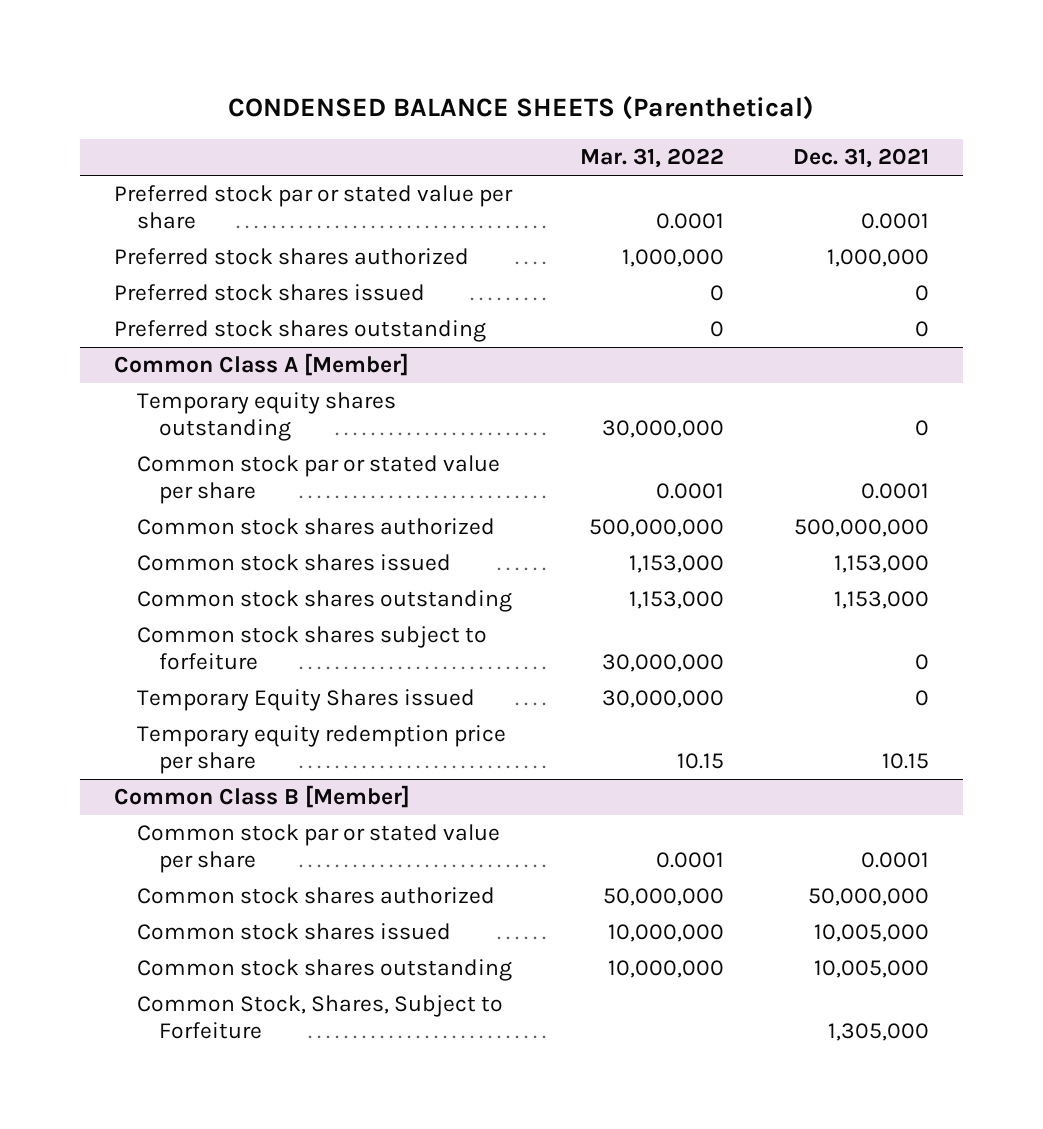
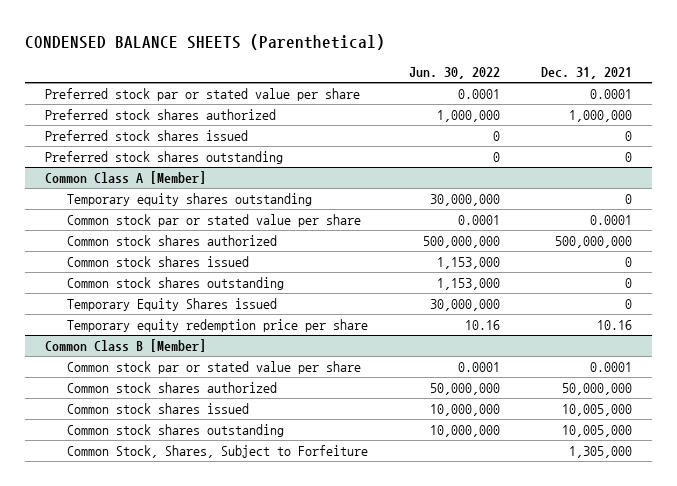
[580,148,725,169] Mar. 31, 2022 -> none
none -> [408,67,500,80] Jun. 30, 2022
[136,626,487,670] Common stock shares subject to forfeiture -> none
[833,555,929,574] 1,153,000 -> [624,257,632,268] 0
[833,591,929,610] 1,153,000 -> [624,278,632,289] 0
[881,752,929,769] 10.15 -> [596,320,632,331] 10.16

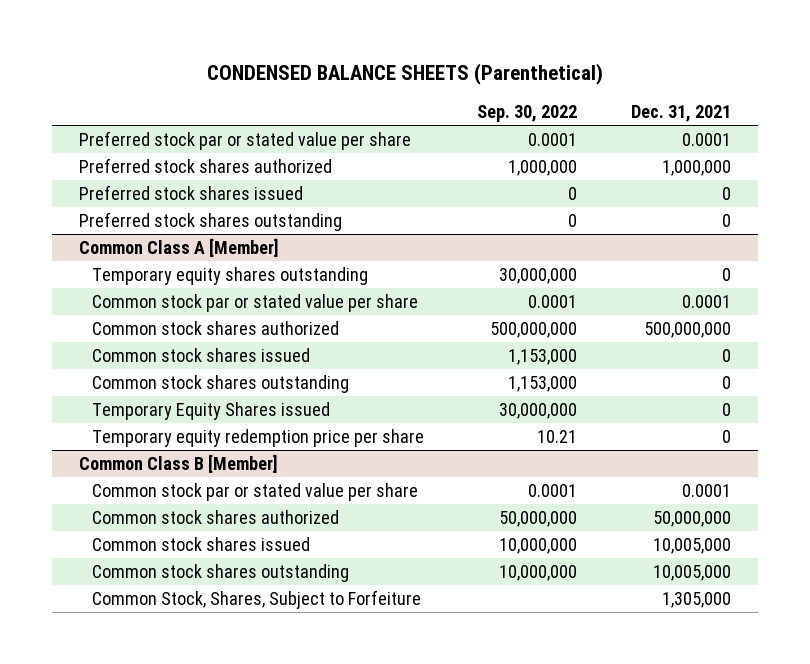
[408,67,500,80] Jun. 30, 2022 -> none
none -> [477,105,578,123] Sep. 30, 2022
[596,320,632,331] 10.16 -> [722,429,732,443] 0

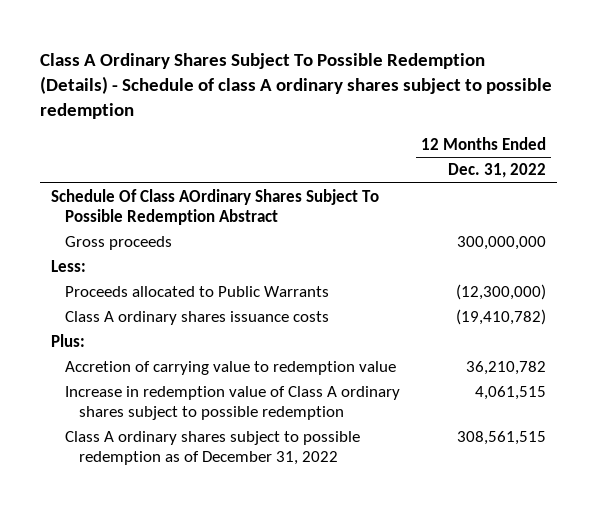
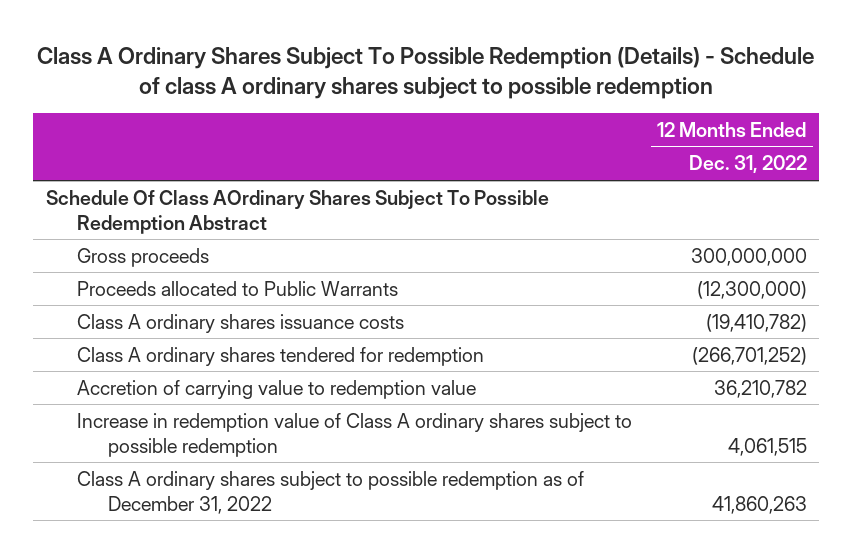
[50,259,86,272] Less: -> none
[50,333,85,347] Plus: -> none
none -> [76,346,484,366] Class A ordinary shares tendered for redemption
[457,430,547,445] 308,561,515 -> [711,495,807,514] 41,860,263

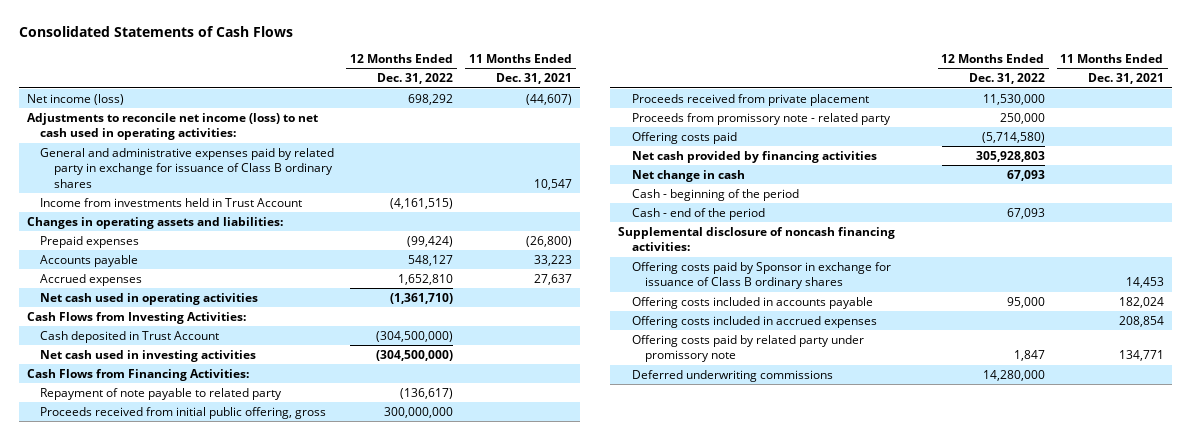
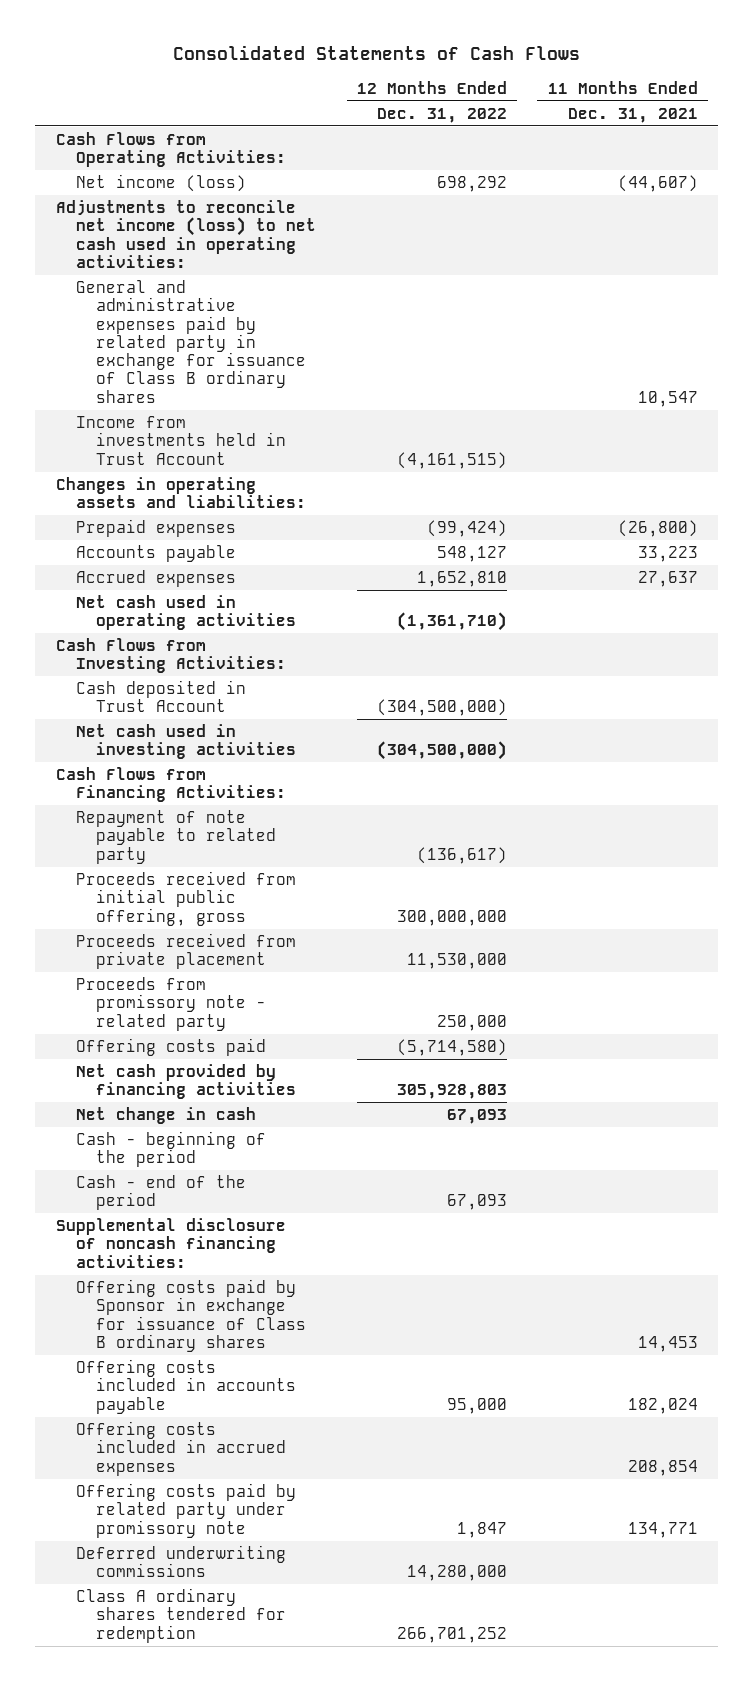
none -> [55,132,286,168] Cash Flows from Operating Activities:
none -> [75,1588,286,1643] Class A ordinary shares tendered for redemption

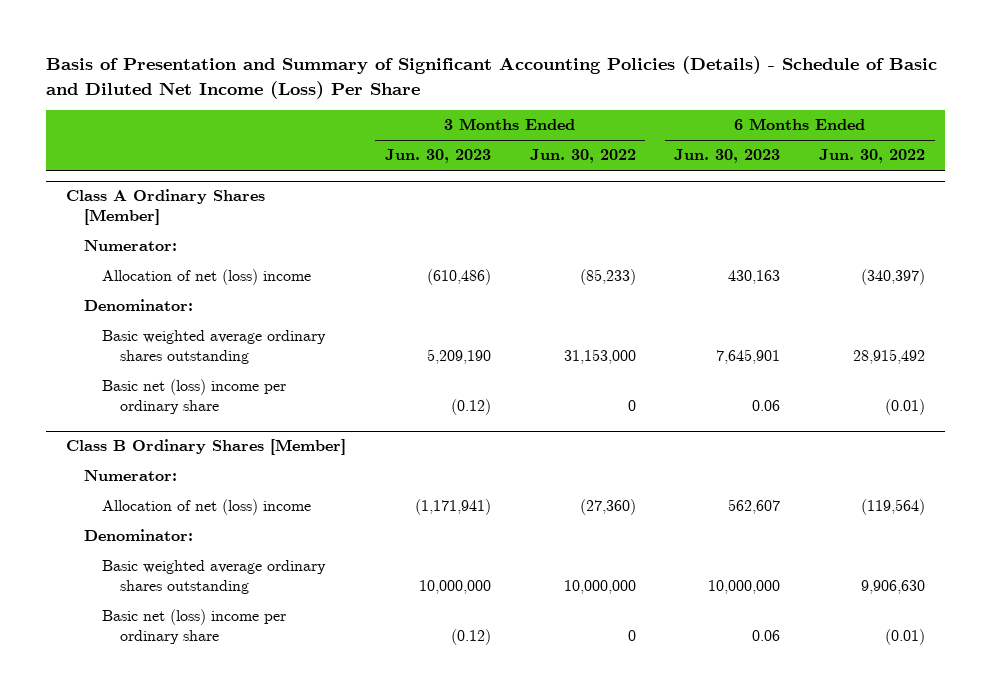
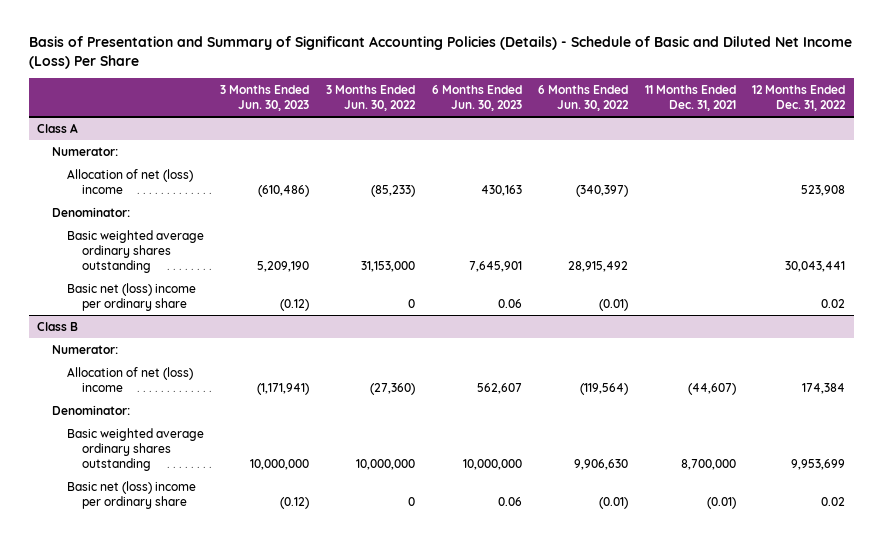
none -> [644,85,736,112] 11 Months Ended Dec. 31, 2021
none -> [752,85,847,112] 12 Months Ended Dec. 31, 2022
[65,189,265,226] Class A Ordinary Shares [Member] -> [36,122,78,133] Class A
[65,439,346,456] Class B Ordinary Shares [Member] -> [36,321,78,331] Class B

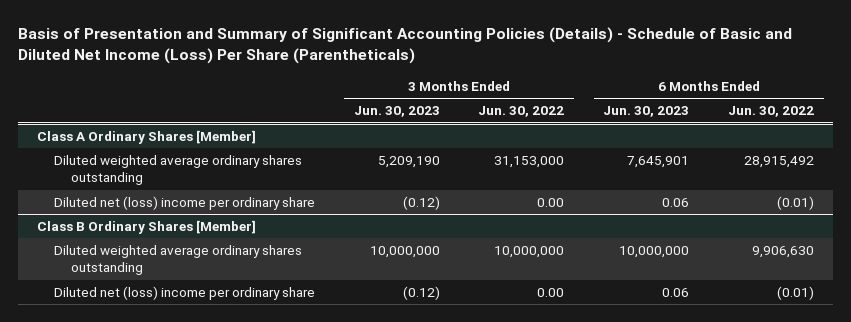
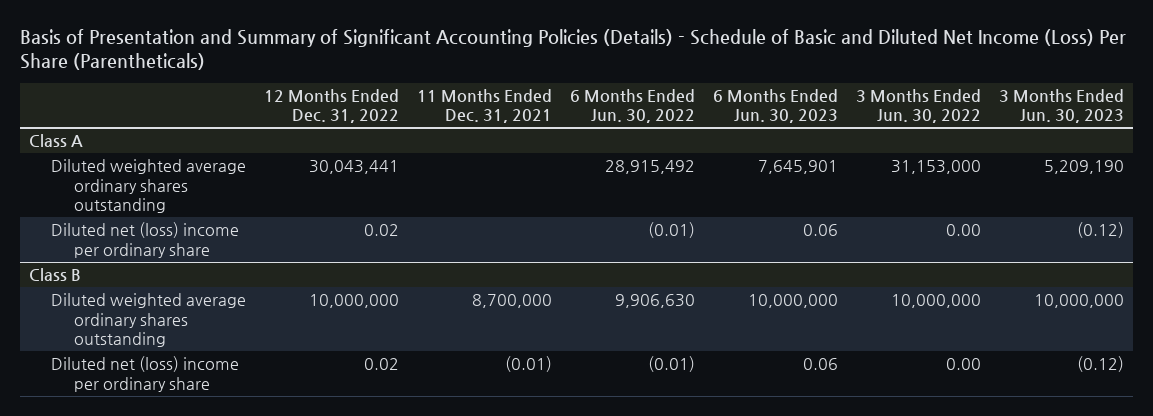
none -> [264,88,400,124] 12 Months Ended Dec. 31, 2022
none -> [417,88,553,124] 11 Months Ended Dec. 31, 2021
[37,130,257,145] Class A Ordinary Shares [Member] -> [28,133,83,147] Class A
[37,220,257,235] Class B Ordinary Shares [Member] -> [28,267,81,281] Class B

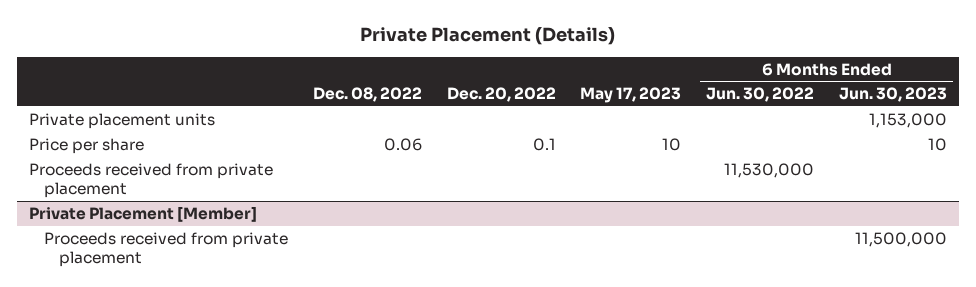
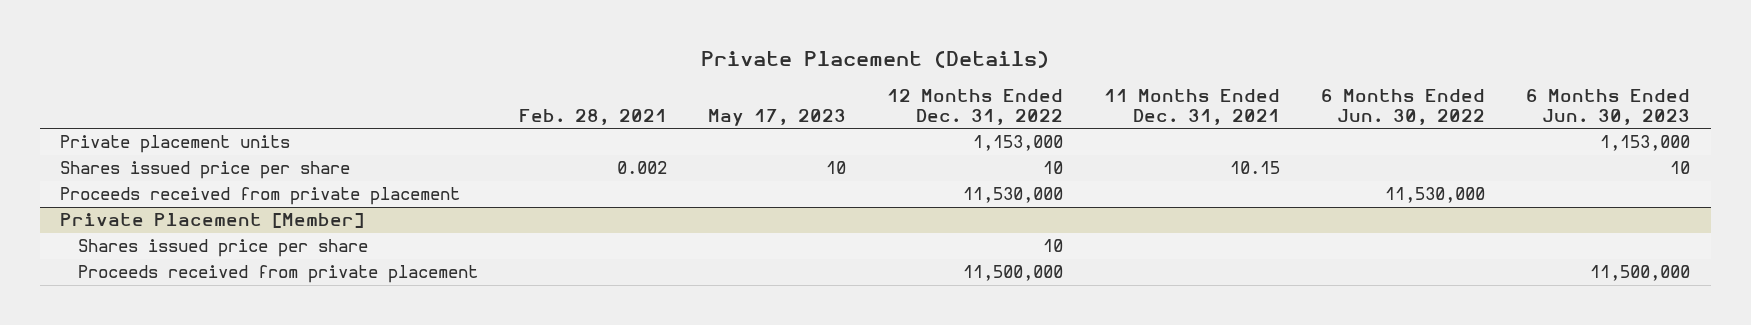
[313,87,423,103] Dec. 08, 2022 -> none
[446,87,556,103] Dec. 20, 2022 -> none
none -> [518,109,667,126] Feb. 28, 2021
none -> [887,89,1064,126] 12 Months Ended Dec. 31, 2022
none -> [1104,89,1281,126] 11 Months Ended Dec. 31, 2021
[29,138,145,155] Price per share -> [60,161,351,180] Shares issued price per share
none -> [77,239,368,258] Shares issued price per share

